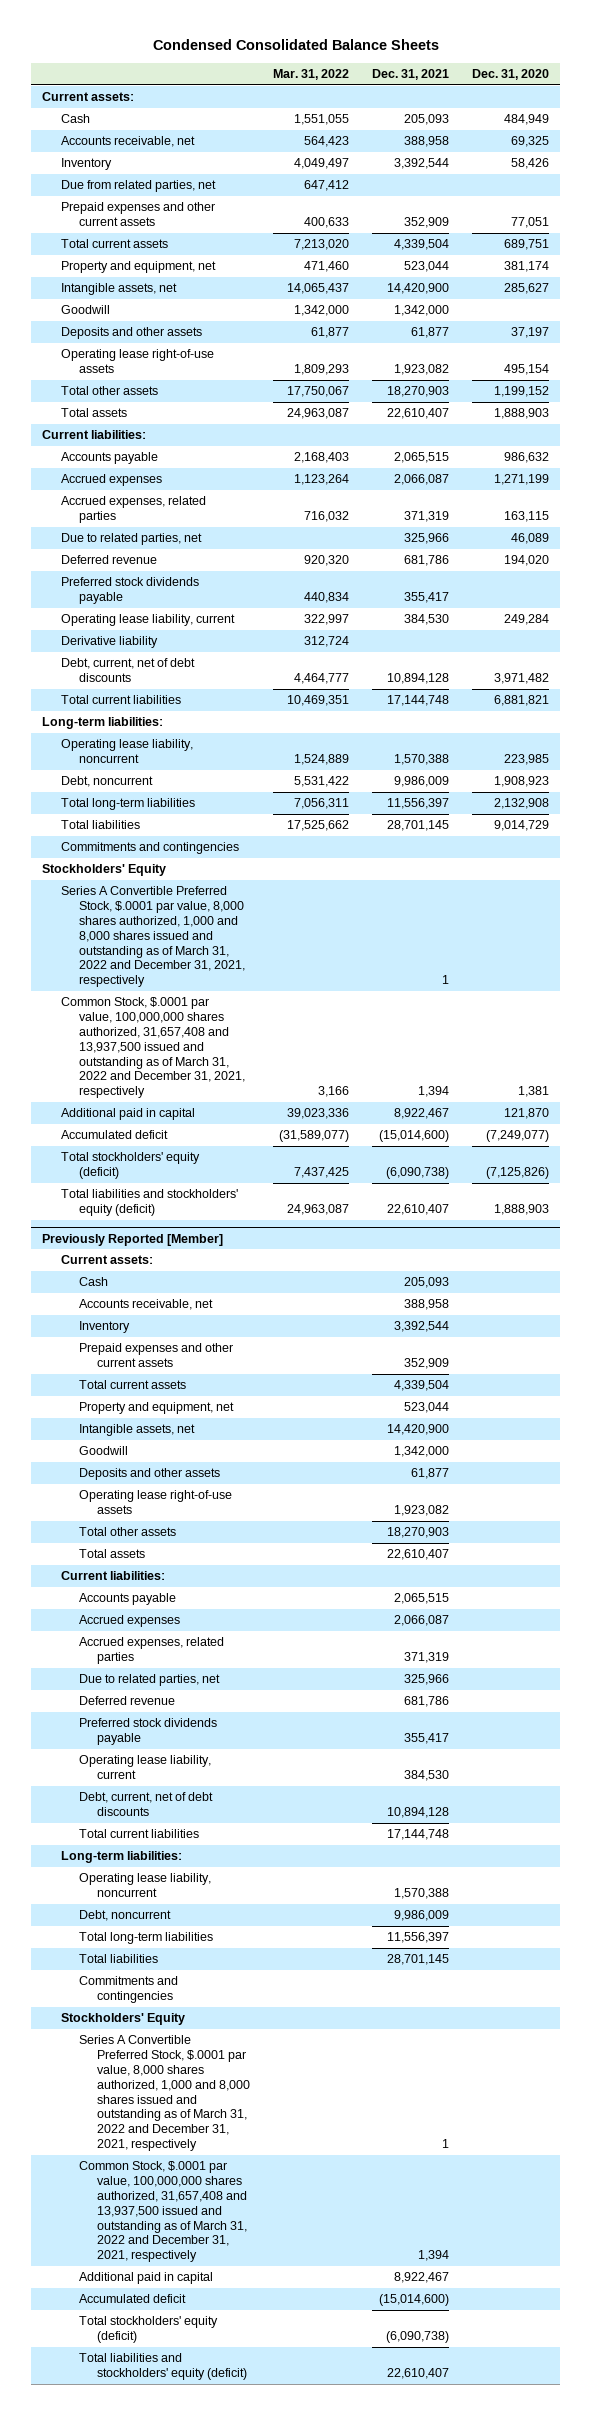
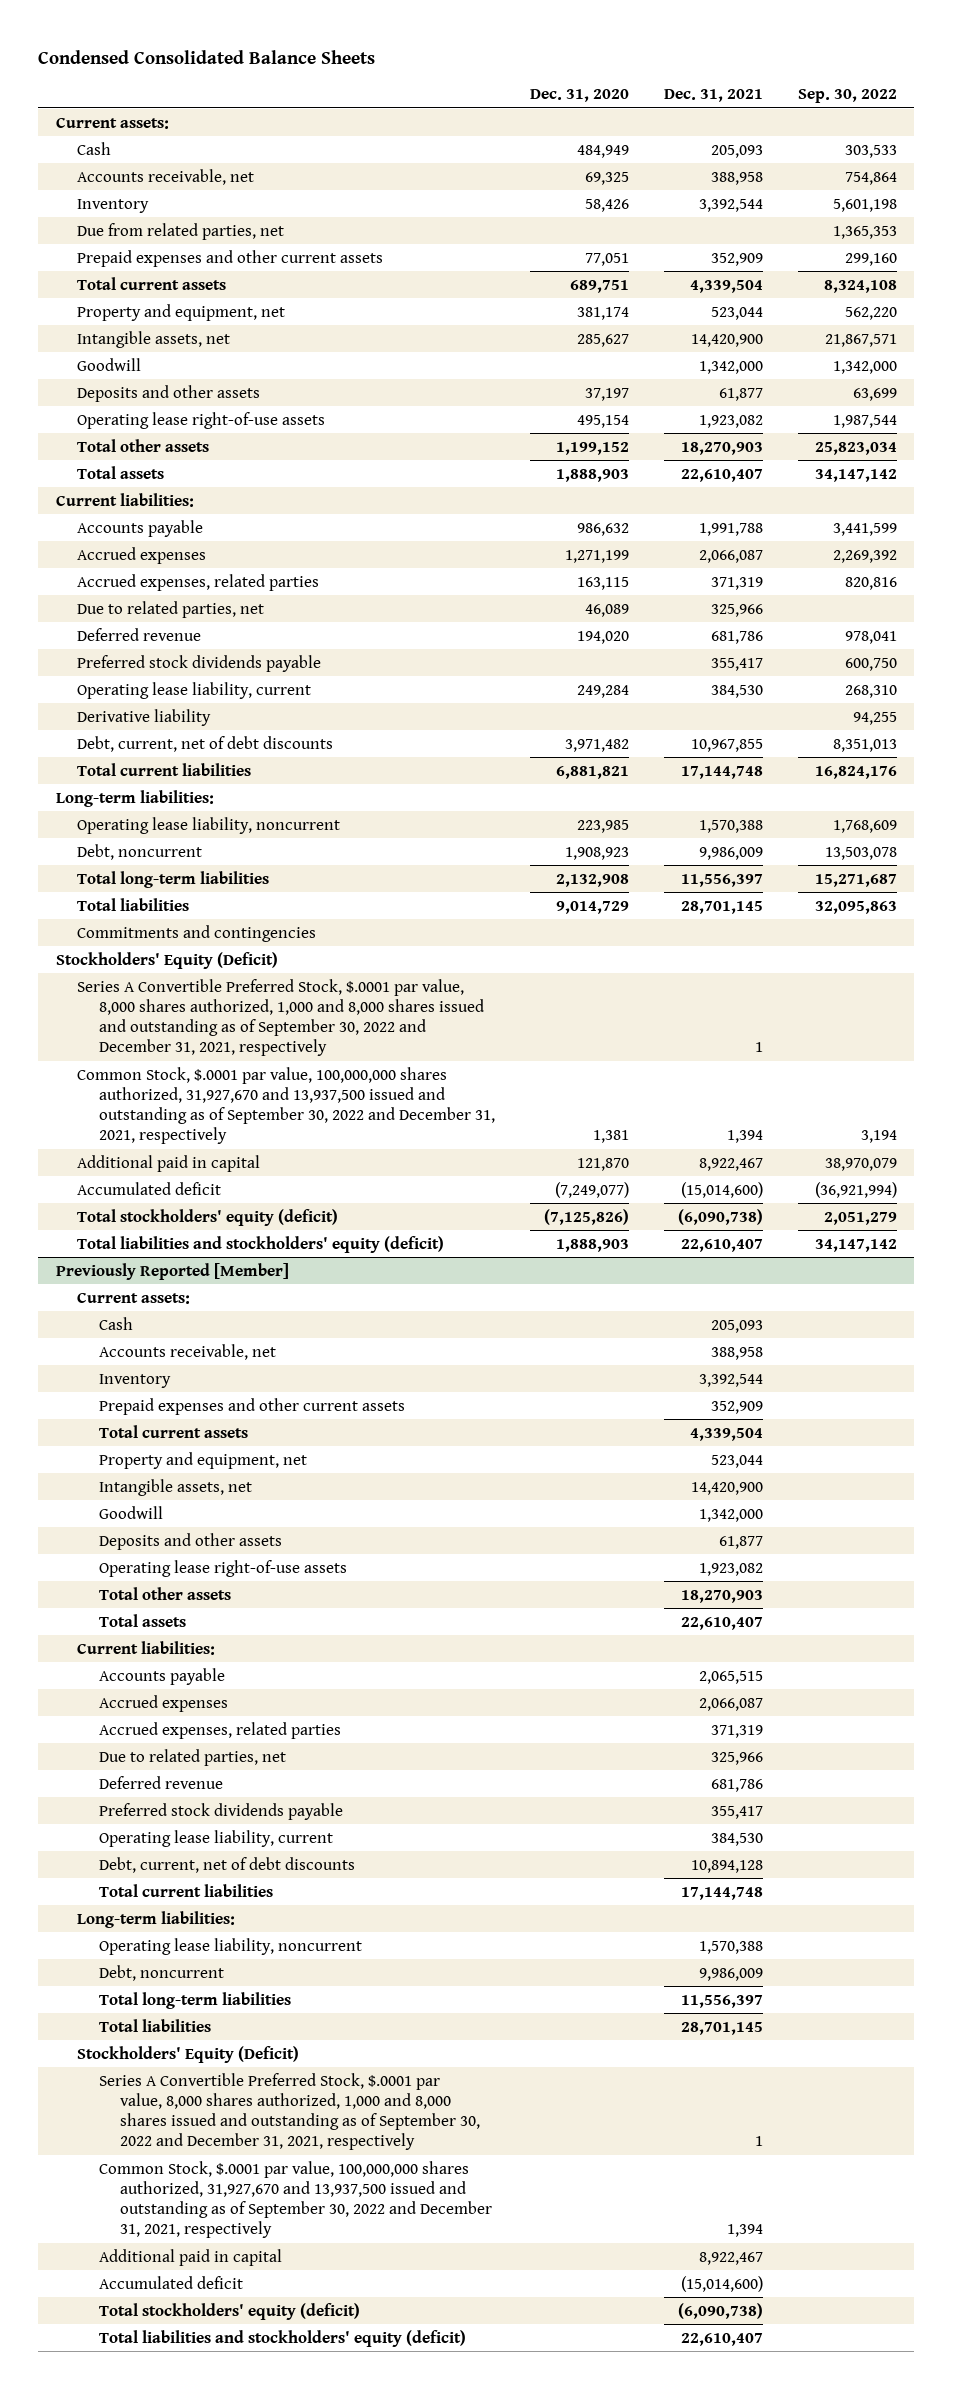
[273,69,350,81] Mar. 31, 2022 -> none
none -> [797,89,897,104] Sep. 30, 2022
[393,452,449,464] 2,065,515 -> [698,522,763,536] 1,991,788
[386,673,449,685] 10,894,128 -> [690,738,763,752] 10,967,855
[42,864,167,877] Stockholders' Equity -> [55,951,278,969] Stockholders' Equity (Deficit)
[60,886,246,988] Series A Convertible Preferred Stock, $.0001 par value, 8,000 shares authorized, 1,000 and 8,000 shares issued and outstanding as of March 31, 2022 and December 31, 2021, respectively -> [77,978,484,1057] Series A Convertible Preferred Stock, $.0001 par value, 8,000 shares authorized, 1,000 and 8,000 shares issued and outstanding as of September 30, 2022 and December 31, 2021, respectively
[60,997,246,1099] Common Stock, $.0001 par value, 100,000,000 shares authorized, 31,657,408 and 13,937,500 issued and outstanding as of March 31, 2022 and December 31, 2021, respectively -> [77,1066,495,1145] Common Stock, $.0001 par value, 100,000,000 shares authorized, 31,927,670 and 13,937,500 issued and outstanding as of September 30, 2022 and December 31, 2021, respectively
[79,1976,179,2004] Commitments and contingencies -> none
[60,2013,185,2026] Stockholders' Equity -> [77,2045,300,2063] Stockholders' Equity (Deficit)
[79,2035,251,2151] Series A Convertible Preferred Stock, $.0001 par value, 8,000 shares authorized, 1,000 and 8,000 shares issued and outstanding as of March 31, 2022 and December 31, 2021, respectively -> [98,2072,481,2151] Series A Convertible Preferred Stock, $.0001 par value, 8,000 shares authorized, 1,000 and 8,000 shares issued and outstanding as of September 30, 2022 and December 31, 2021, respectively
[79,2161,248,2263] Common Stock, $.0001 par value, 100,000,000 shares authorized, 31,657,408 and 13,937,500 issued and outstanding as of March 31, 2022 and December 31, 2021, respectively -> [98,2160,493,2239] Common Stock, $.0001 par value, 100,000,000 shares authorized, 31,927,670 and 13,937,500 issued and outstanding as of September 30, 2022 and December 31, 2021, respectively

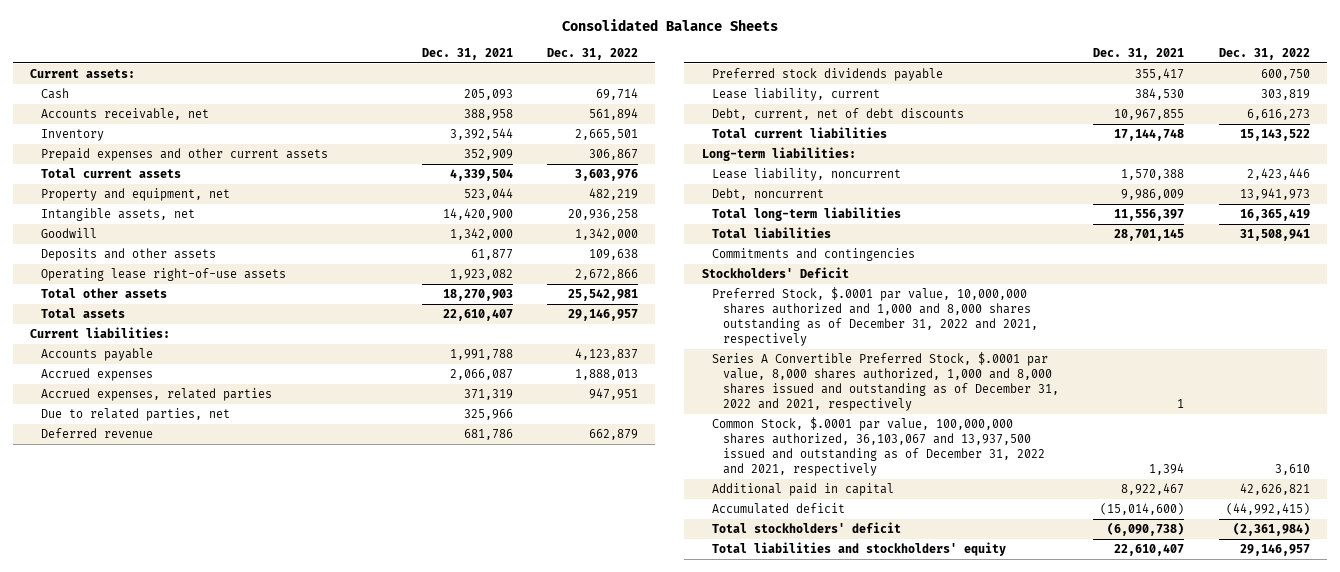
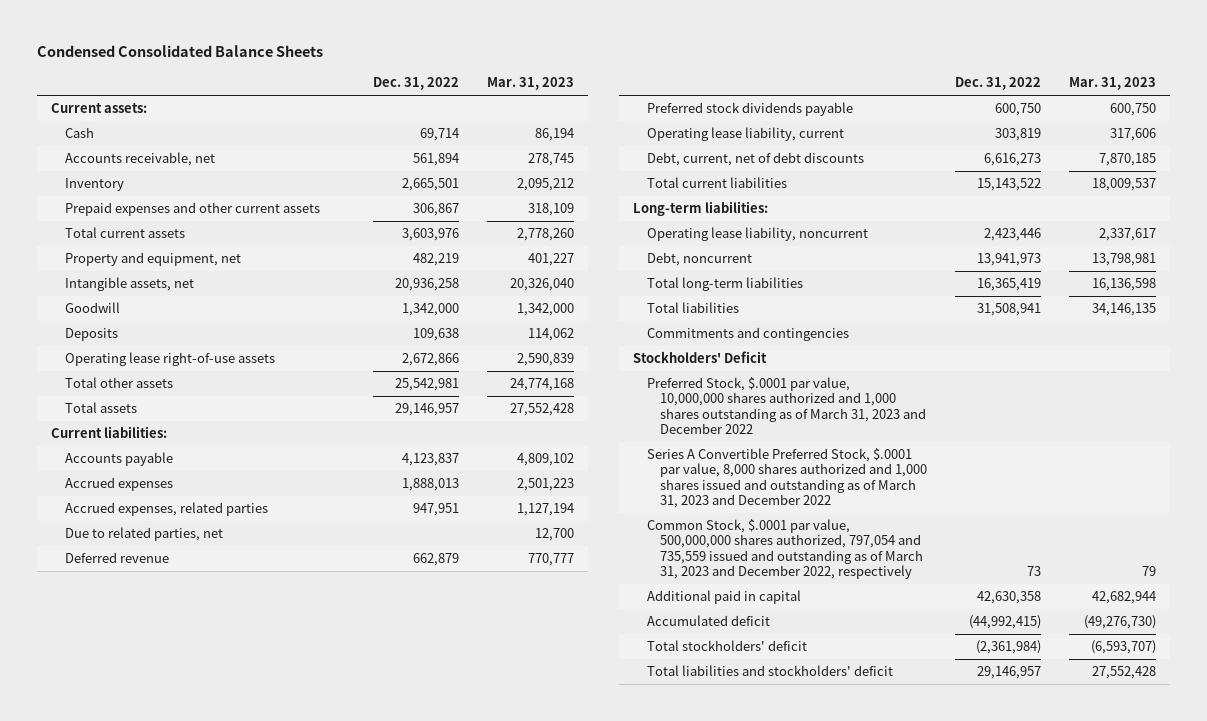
[561,19,778,32] Consolidated Balance Sheets -> [37,45,324,58] Condensed Consolidated Balance Sheets
[421,47,513,60] Dec. 31, 2021 -> none
none -> [486,77,574,91] Mar. 31, 2023
[40,248,216,262] Deposits and other assets -> [64,328,118,342] Deposits
[712,88,881,102] Lease liability, current -> [646,127,844,142] Operating lease liability, current
[712,168,902,182] Lease liability, noncurrent -> [646,227,868,242] Operating lease liability, noncurrent
[712,287,1038,346] Preferred Stock, $.0001 par value, 10,000,000 shares authorized and 1,000 and 8,000 shares outstanding as of December 31, 2022 and 2021, respectively -> [646,377,927,434] Preferred Stock, $.0001 par value, 10,000,000 shares authorized and 1,000 shares outstanding as of March 31, 2023 and December 2022
[712,352,1059,411] Series A Convertible Preferred Stock, $.0001 par value, 8,000 shares authorized, 1,000 and 8,000 shares issued and outstanding as of December 31, 2022 and 2021, respectively -> [646,448,928,508] Series A Convertible Preferred Stock, $.0001 par value, 8,000 shares authorized and 1,000 shares issued and outstanding as of March 31, 2023 and December 2022
[712,417,1045,476] Common Stock, $.0001 par value, 100,000,000 shares authorized, 36,103,067 and 13,937,500 issued and outstanding as of December 31, 2022 and 2021, respectively -> [646,519,924,579] Common Stock, $.0001 par value, 500,000,000 shares authorized, 797,054 and 735,559 issued and outstanding as of March 31, 2023 and December 2022, respectively
[1274,463,1310,475] 3,610 -> [1027,565,1042,576] 73
[1239,483,1310,496] 42,626,821 -> [977,591,1042,605] 42,630,358
[712,542,1007,557] Total liabilities and stockholders' equity -> [646,665,893,677] Total liabilities and stockholders' deficit

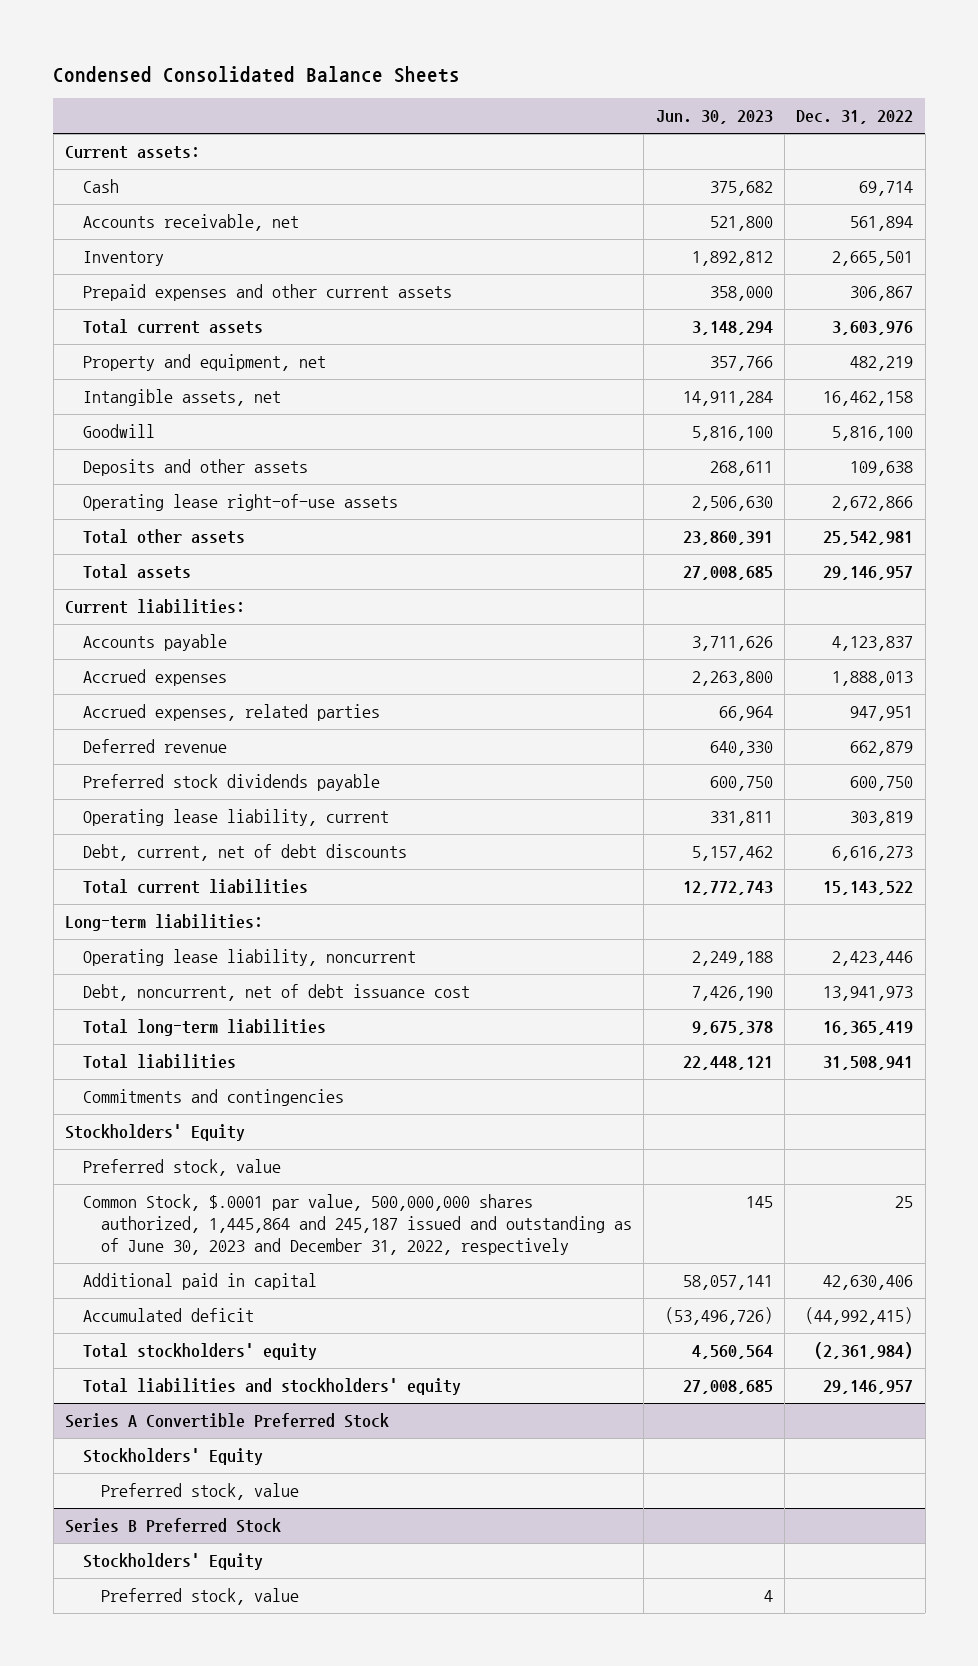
[486,77,574,91] Mar. 31, 2023 -> none
none -> [655,110,773,125] Jun. 30, 2023
[395,278,460,292] 20,936,258 -> [823,391,914,407] 16,462,158
[402,303,460,317] 1,342,000 -> [832,426,914,442] 5,816,100
[64,328,118,342] Deposits -> [82,459,308,477] Deposits and other assets
[64,527,223,542] Due to related parties, net -> none
[646,252,752,267] Debt, noncurrent -> [82,984,470,1002] Debt, noncurrent, net of debt issuance cost
[646,448,928,508] Series A Convertible Preferred Stock, $.0001 par value, 8,000 shares authorized and 1,000 shares issued and outstanding as of March 31, 2023 and December 2022 -> none
[633,351,768,364] Stockholders' Deficit -> [64,1124,245,1142] Stockholders' Equity
[646,377,927,434] Preferred Stock, $.0001 par value, 10,000,000 shares authorized and 1,000 shares outstanding as of March 31, 2023 and December 2022 -> [82,1159,281,1177] Preferred stock, value
[646,519,924,579] Common Stock, $.0001 par value, 500,000,000 shares authorized, 797,054 and 735,559 issued and outstanding as of March 31, 2023 and December 2022, respectively -> [82,1194,632,1256] Common Stock, $.0001 par value, 500,000,000 shares authorized, 1,445,864 and 245,187 issued and outstanding as of June 30, 2023 and December 31, 2022, respectively
[1027,565,1042,576] 73 -> [895,1196,914,1209] 25
[977,591,1042,605] 42,630,358 -> [823,1275,914,1291] 42,630,406
[646,640,807,652] Total stockholders' deficit -> [82,1343,317,1361] Total stockholders' equity
[646,665,893,677] Total liabilities and stockholders' deficit -> [82,1378,461,1396] Total liabilities and stockholders' equity
none -> [64,1413,389,1429] Series A Convertible Preferred Stock
none -> [82,1448,263,1466] Stockholders' Equity
none -> [100,1483,299,1501] Preferred stock, value
none -> [64,1518,281,1534] Series B Preferred Stock
none -> [82,1553,263,1571] Stockholders' Equity
none -> [100,1588,299,1606] Preferred stock, value

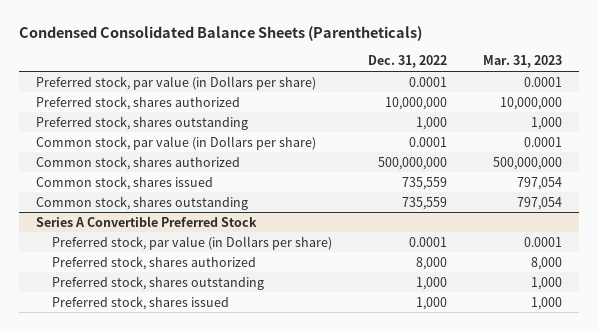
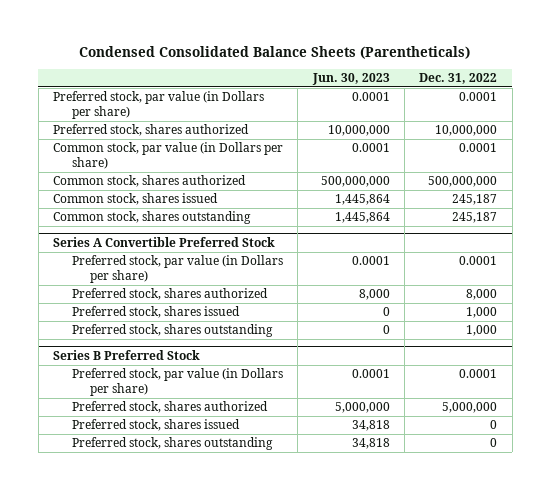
[482,55,562,69] Mar. 31, 2023 -> none
none -> [311,73,390,86] Jun. 30, 2023
[36,115,249,130] Preferred stock, shares outstanding -> none
[401,176,447,190] 735,559 -> [452,194,498,206] 245,187
[401,196,447,210] 735,559 -> [452,212,498,224] 245,187
[51,275,264,290] Preferred stock, shares outstanding -> [71,324,273,338] Preferred stock, shares outstanding
none -> [53,349,201,360] Series B Preferred Stock
none -> [71,368,283,397] Preferred stock, par value (in Dollars per share)
none -> [71,401,268,414] Preferred stock, shares authorized
none -> [71,419,240,432] Preferred stock, shares issued
none -> [71,437,273,451] Preferred stock, shares outstanding

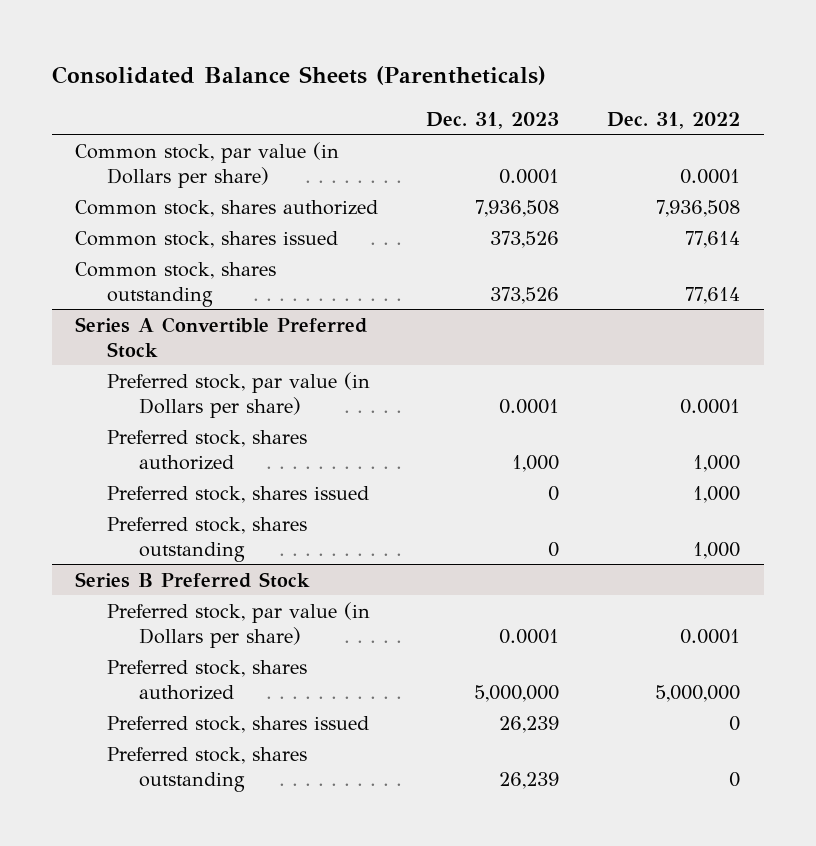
[79,45,471,59] Condensed Consolidated Balance Sheets (Parentheticals) -> [51,65,546,85] Consolidated Balance Sheets (Parentheticals)
[311,73,390,86] Jun. 30, 2023 -> none
none -> [426,111,560,129] Dec. 31, 2023
[53,91,265,120] Preferred stock, par value (in Dollars per share) -> none
[53,124,250,137] Preferred stock, shares authorized -> none
[428,176,498,188] 500,000,000 -> [656,199,741,217] 7,936,508
[452,194,498,206] 245,187 -> [685,230,741,248] 77,614
[452,212,498,224] 245,187 -> [685,286,741,304] 77,614
[466,289,498,301] 8,000 -> [693,454,741,472] 1,000

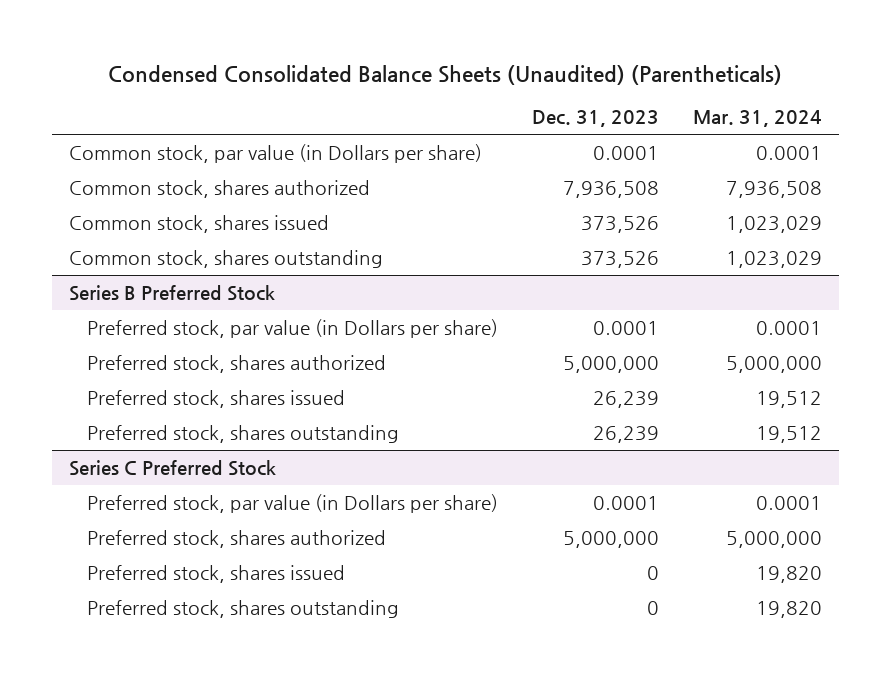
[51,65,546,85] Consolidated Balance Sheets (Parentheticals) -> [108,64,783,85] Condensed Consolidated Balance Sheets (Unaudited) (Parentheticals)
[607,111,741,129] Dec. 31, 2022 -> none
none -> [692,109,822,127] Mar. 31, 2024
[75,316,368,358] Series A Convertible Preferred Stock -> none
[107,371,371,418] Preferred stock, par value (in Dollars per share) -> none
[107,429,308,470] Preferred stock, shares authorized -> none
[107,485,370,503] Preferred stock, shares issued -> none
[107,516,308,562] Preferred stock, shares outstanding -> none
none -> [69,459,277,476] Series C Preferred Stock
none -> [86,493,498,513] Preferred stock, par value (in Dollars per share)
none -> [86,529,386,548] Preferred stock, shares authorized
none -> [86,564,345,583] Preferred stock, shares issued
none -> [86,599,399,618] Preferred stock, shares outstanding

